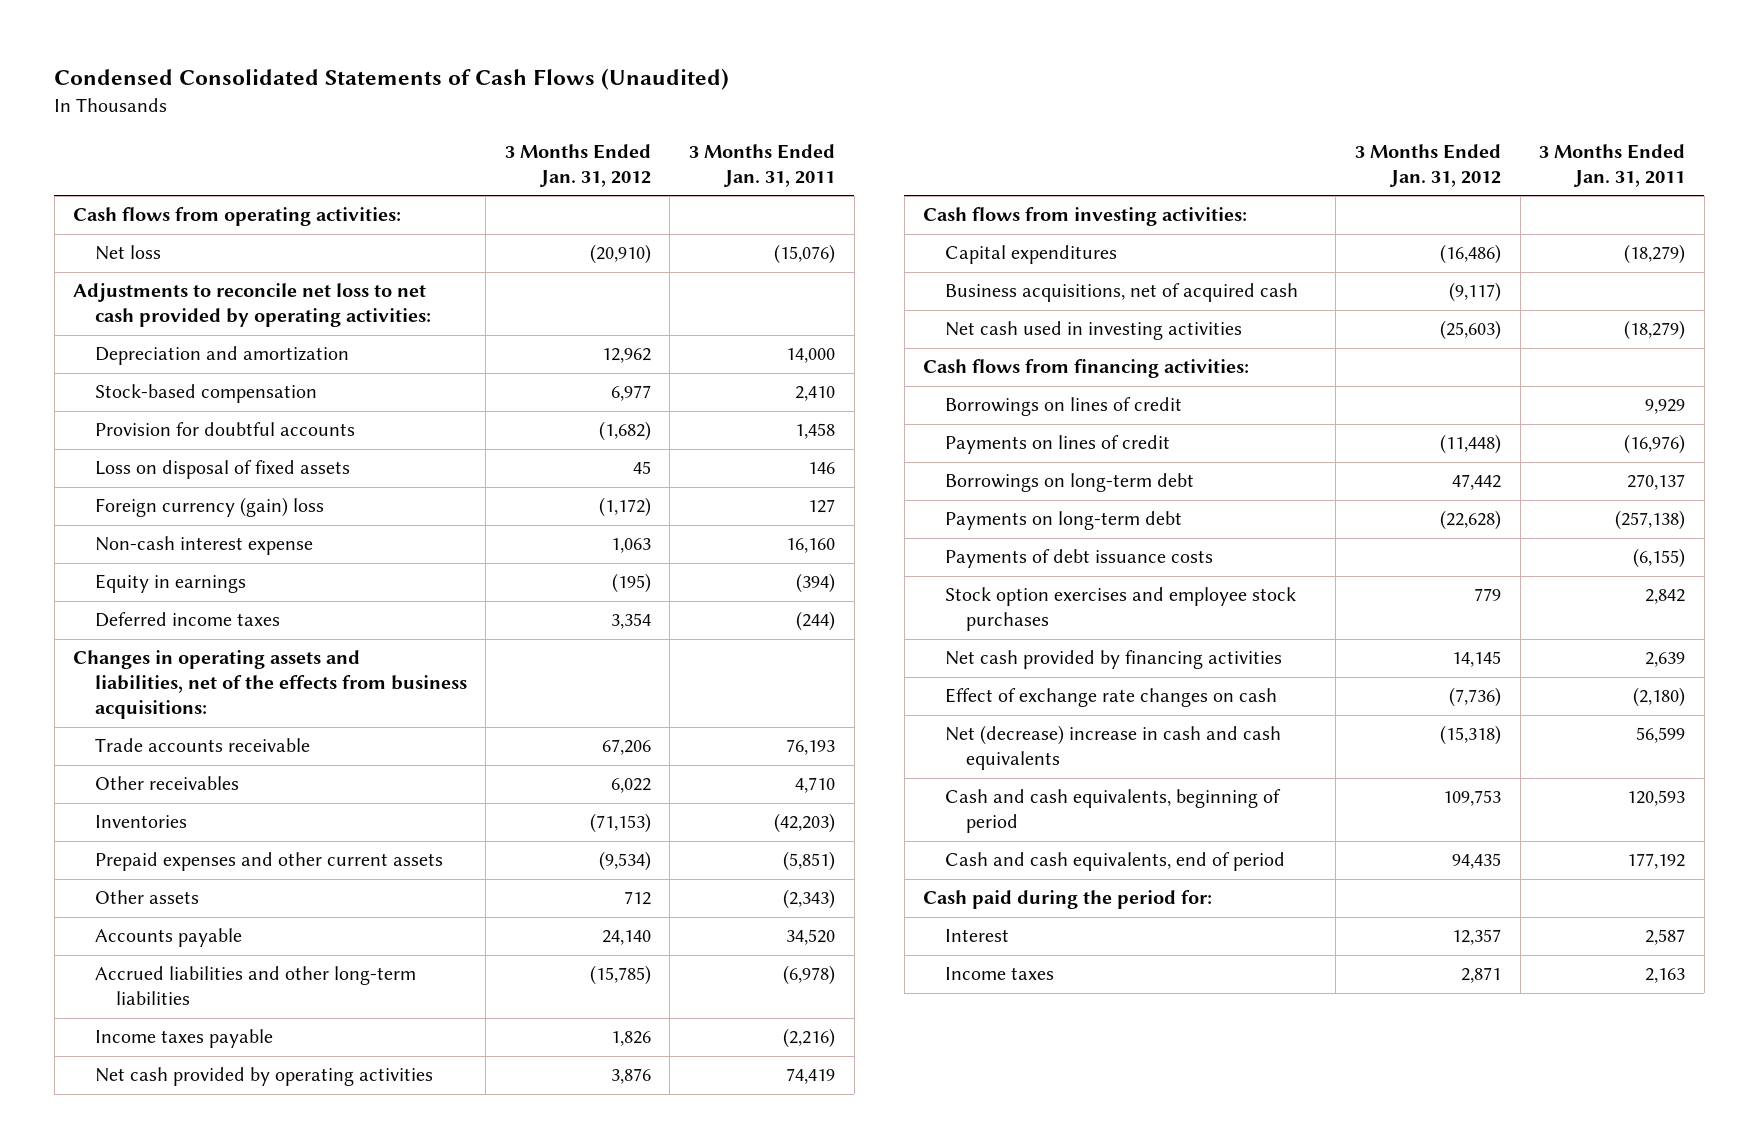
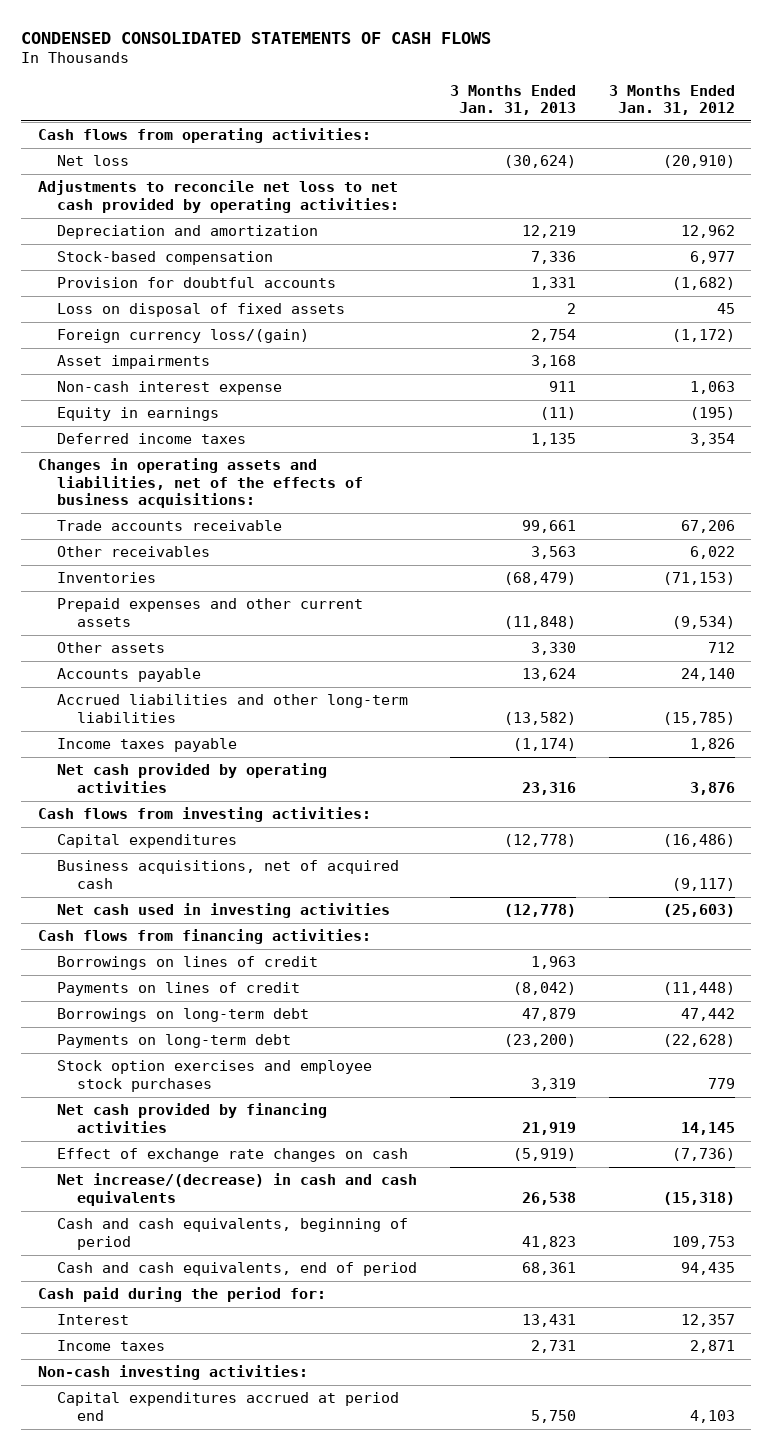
[54,68,730,91] Condensed Consolidated Statements of Cash Flows (Unaudited) -> [21,31,492,44] CONDENSED CONSOLIDATED STATEMENTS OF CASH FLOWS
[688,143,835,187] 3 Months Ended Jan. 31, 2011 -> none
none -> [450,84,577,115] 3 Months Ended Jan. 31, 2013
[94,497,324,518] Foreign currency (gain) loss -> [57,329,310,344] Foreign currency loss/(gain)
none -> [57,355,211,370] Asset impairments
[73,650,467,720] Changes in operating assets and liabilities, net of the effects from business acquisitions: -> [37,458,364,508] Changes in operating assets and liabilities, net of the effects of business acquisitions:
[944,549,1213,569] Payments of debt issuance costs -> none
[944,725,1281,771] Net (decrease) increase in cash and cash equivalents -> [57,1173,418,1206] Net increase/(decrease) in cash and cash equivalents
none -> [37,1365,308,1381] Non-cash investing activities:
none -> [57,1392,400,1421] Capital expenditures accrued at period end

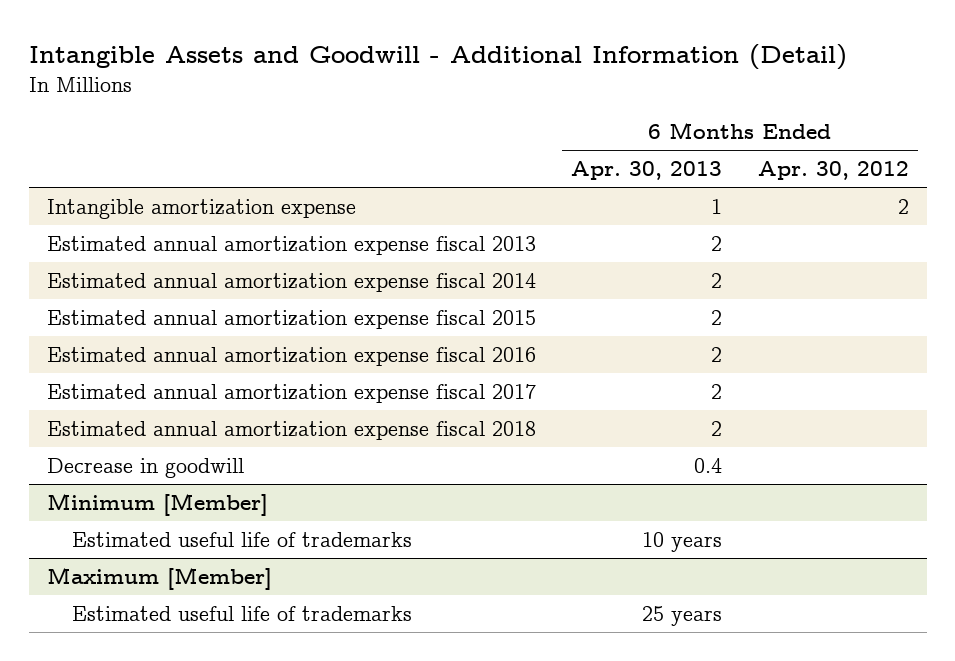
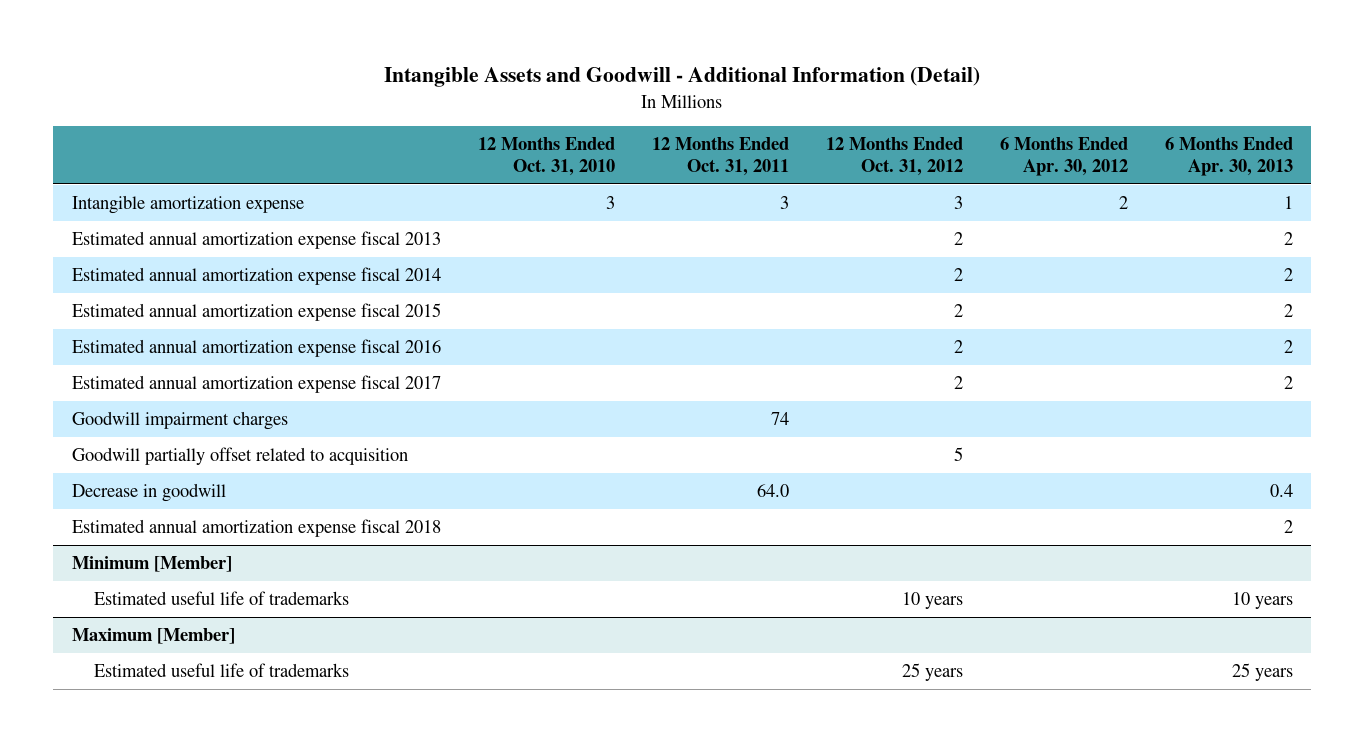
none -> [477,137,615,177] 12 Months Ended Oct. 31, 2010
none -> [651,137,789,177] 12 Months Ended Oct. 31, 2011
none -> [825,137,963,177] 12 Months Ended Oct. 31, 2012
none -> [71,410,288,430] Goodwill impairment charges
none -> [71,446,408,465] Goodwill partially offset related to acquisition
[46,420,536,440] Estimated annual amortization expense fiscal 2018 -> [71,518,441,537] Estimated annual amortization expense fiscal 2018

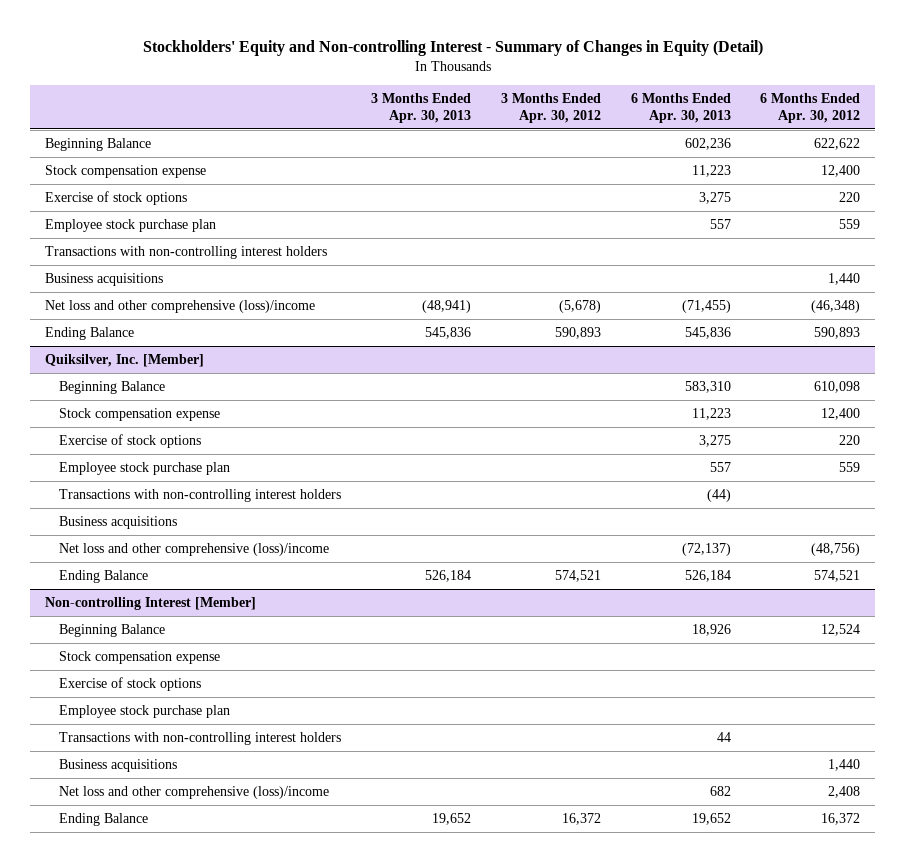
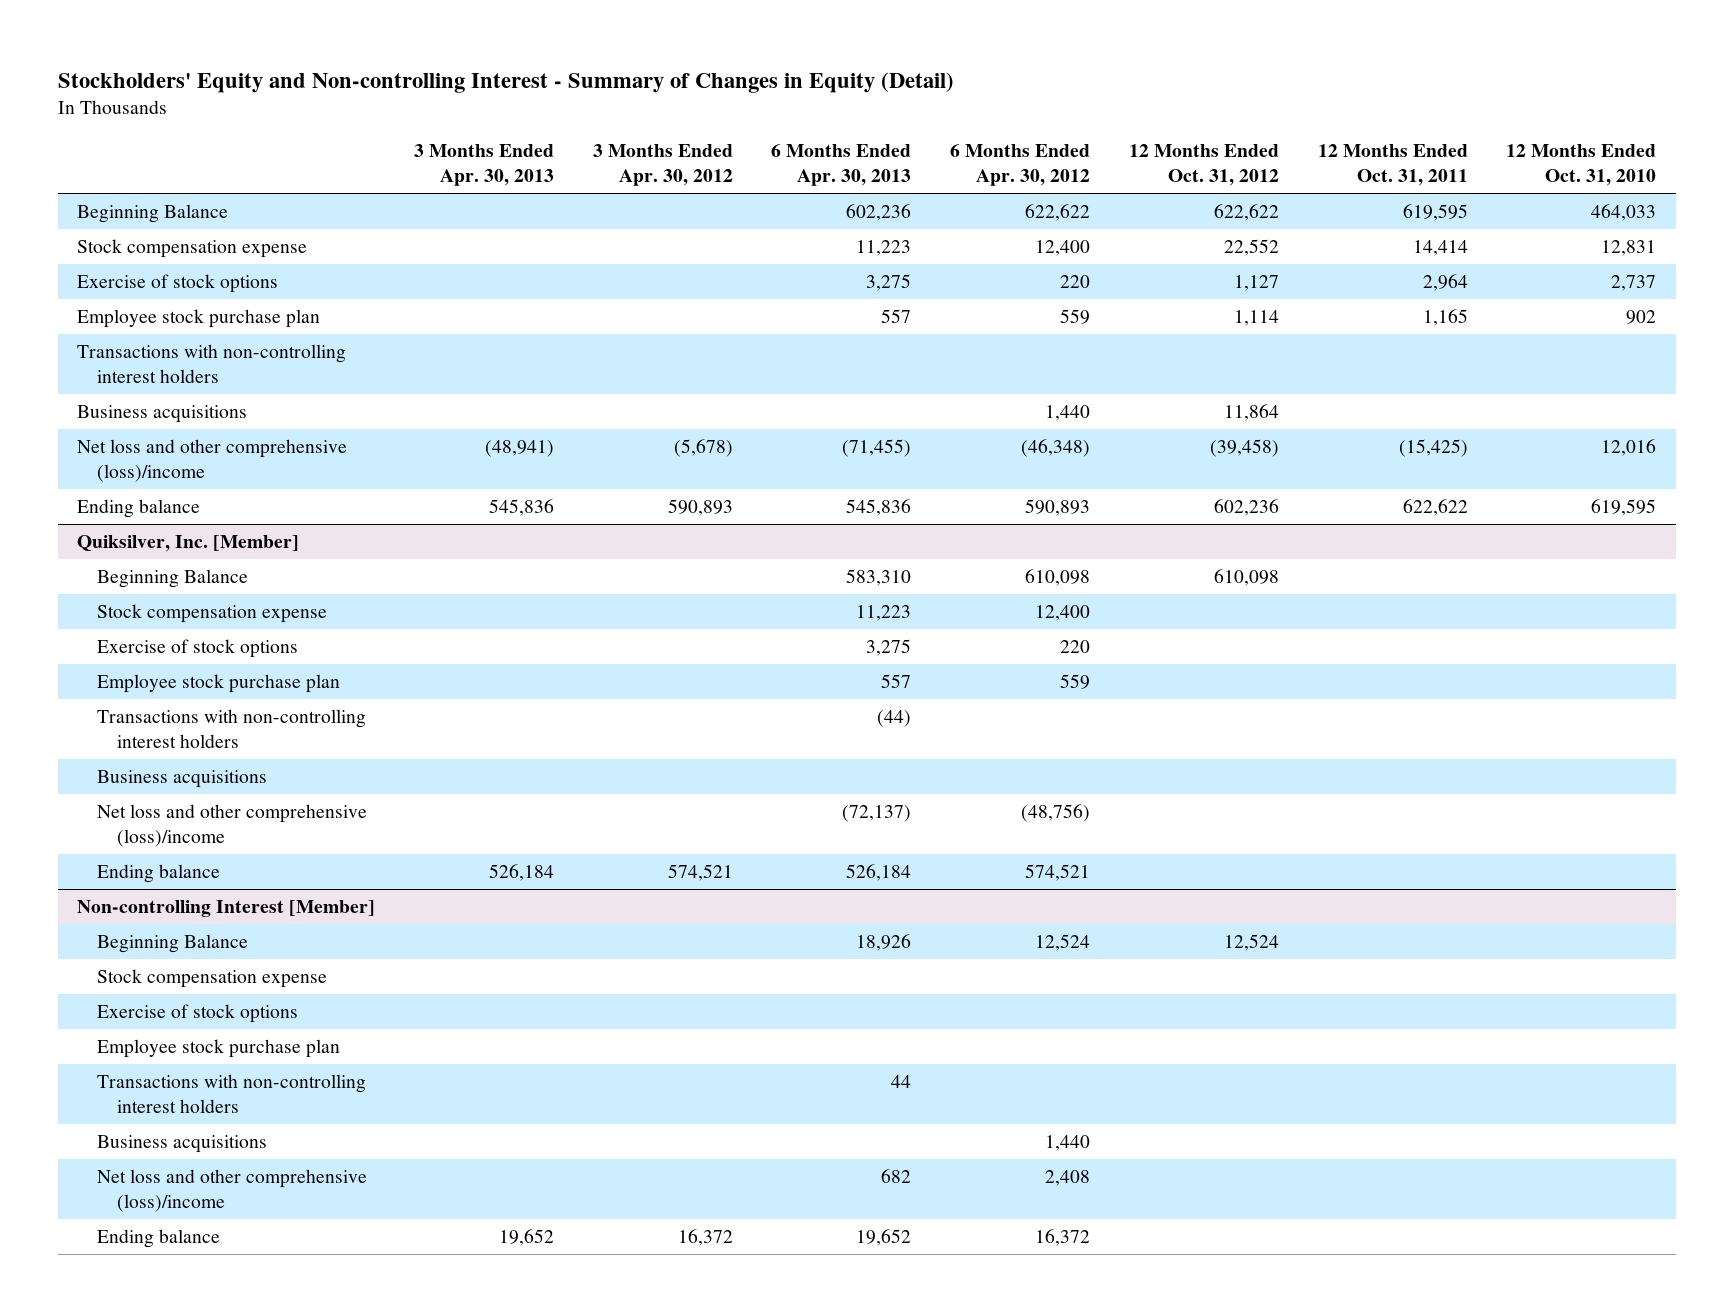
none -> [1128,144,1279,187] 12 Months Ended Oct. 31, 2012
none -> [1317,144,1468,187] 12 Months Ended Oct. 31, 2011
none -> [1506,144,1657,187] 12 Months Ended Oct. 31, 2010
[45,326,135,340] Ending Balance -> [77,498,201,518] Ending balance
[59,569,149,583] Ending Balance -> [97,863,221,883] Ending balance
[59,812,149,826] Ending Balance -> [97,1228,221,1248] Ending balance

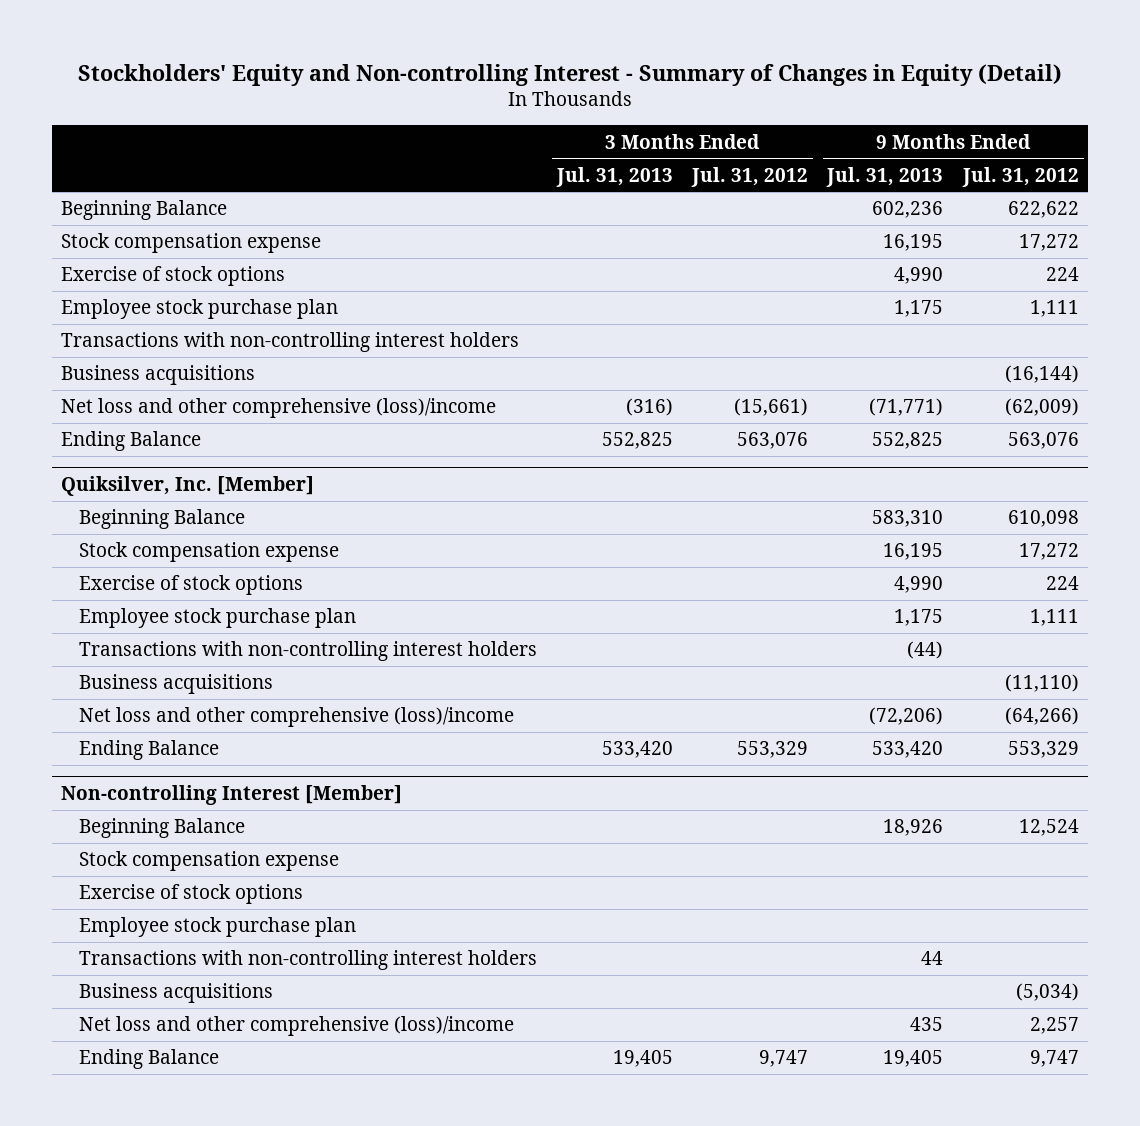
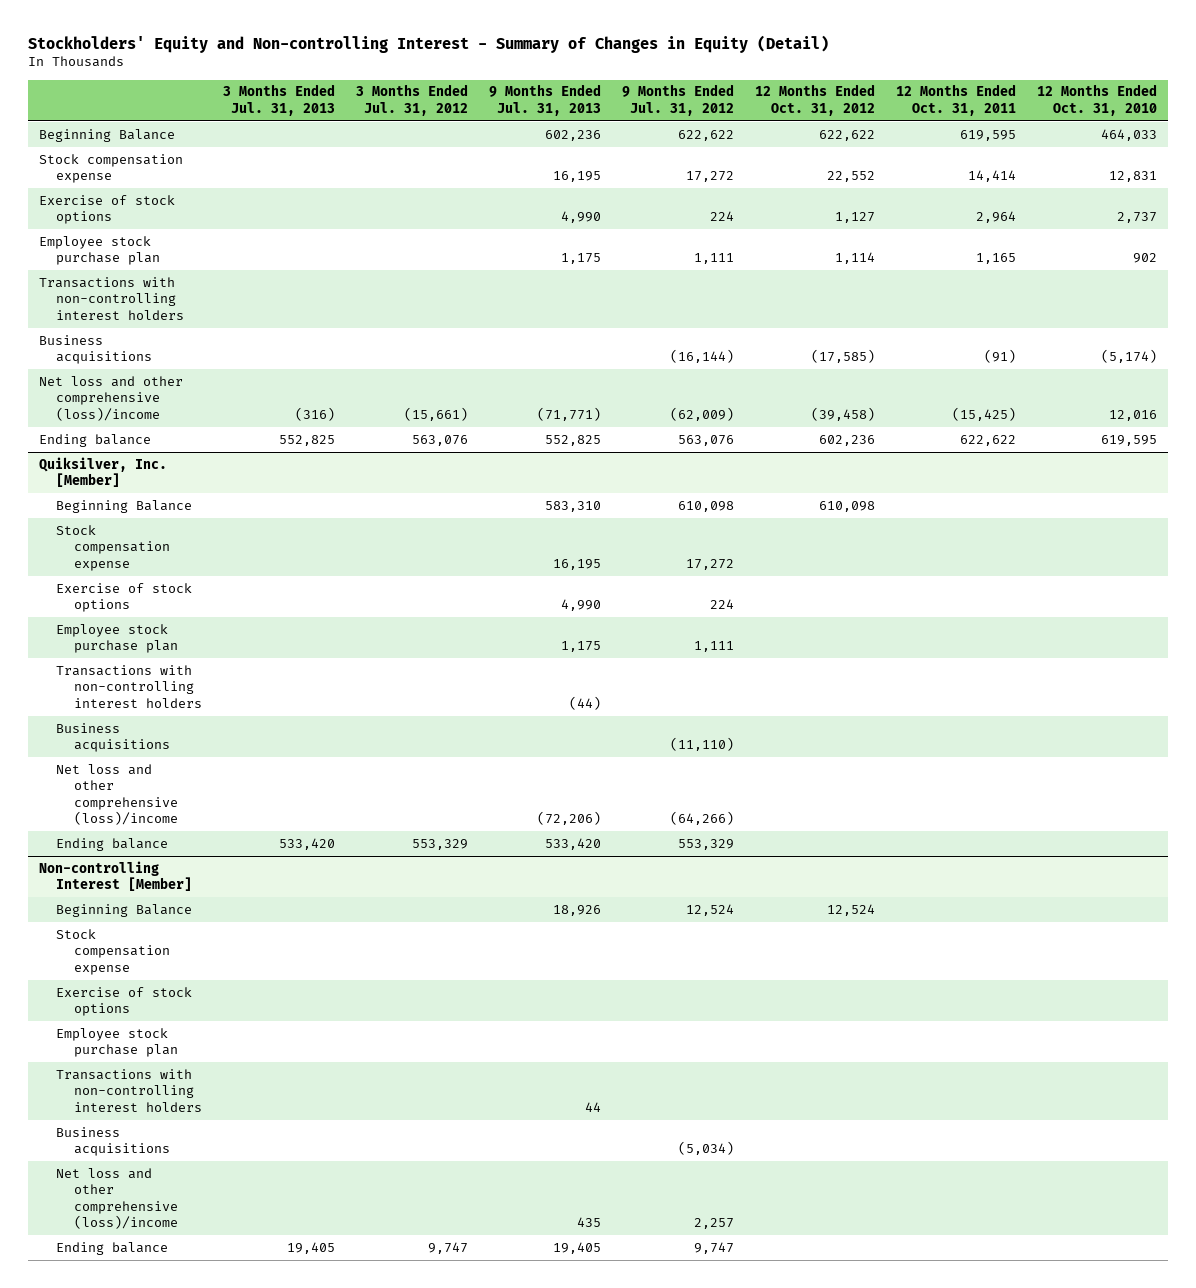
none -> [755,84,876,116] 12 Months Ended Oct. 31, 2012
none -> [896,84,1017,116] 12 Months Ended Oct. 31, 2011
none -> [1037,84,1158,116] 12 Months Ended Oct. 31, 2010
[61,431,202,452] Ending Balance -> [38,433,151,447] Ending balance
[79,740,220,761] Ending Balance -> [56,837,169,851] Ending balance
[79,1049,220,1070] Ending Balance -> [56,1241,169,1255] Ending balance

